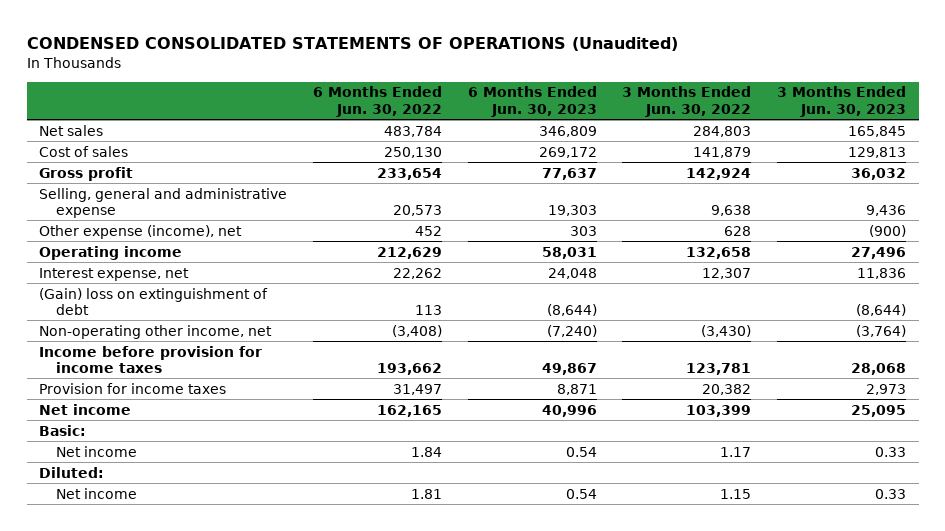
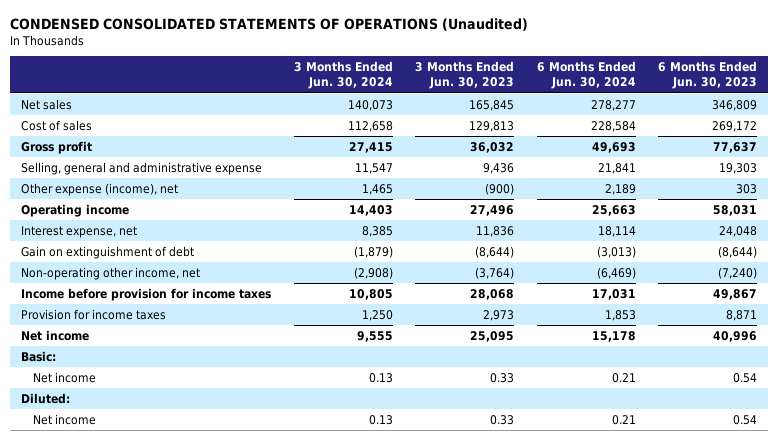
[313,86,443,117] 6 Months Ended Jun. 30, 2022 -> none
[622,86,752,117] 3 Months Ended Jun. 30, 2022 -> none
none -> [293,61,393,90] 3 Months Ended Jun. 30, 2024
none -> [536,61,636,90] 6 Months Ended Jun. 30, 2024
[39,287,269,316] (Gain) loss on extinguishment of debt -> [21,246,195,260] Gain on extinguishment of debt

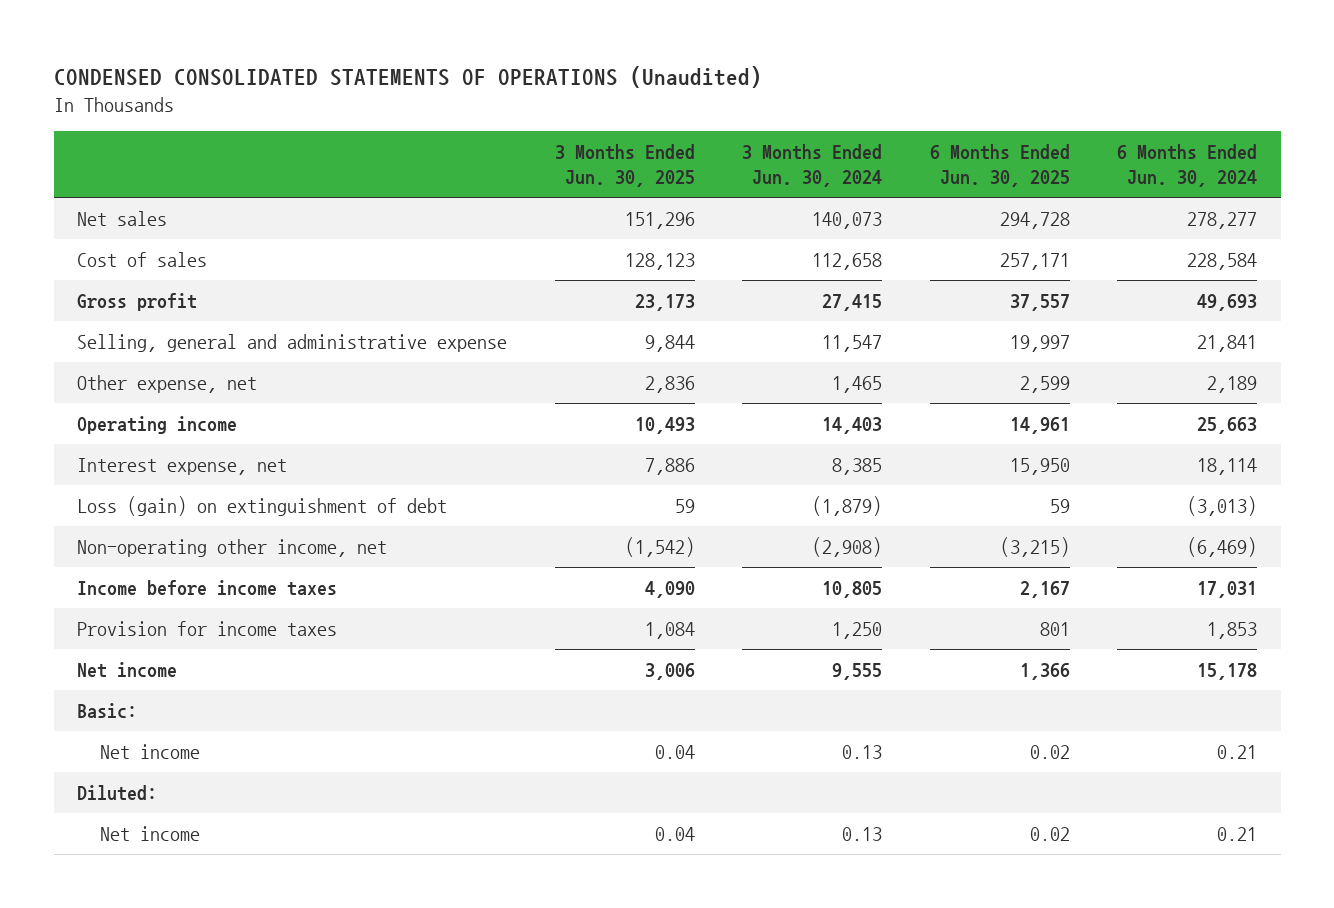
[415,61,515,90] 3 Months Ended Jun. 30, 2023 -> none
[657,61,757,90] 6 Months Ended Jun. 30, 2023 -> none
none -> [554,143,695,188] 3 Months Ended Jun. 30, 2025
none -> [929,143,1070,188] 6 Months Ended Jun. 30, 2025
[21,183,179,197] Other expense (income), net -> [77,374,258,393] Other expense, net
[21,246,195,260] Gain on extinguishment of debt -> [77,495,448,516] Loss (gain) on extinguishment of debt
[21,288,272,302] Income before provision for income taxes -> [77,579,338,596] Income before income taxes

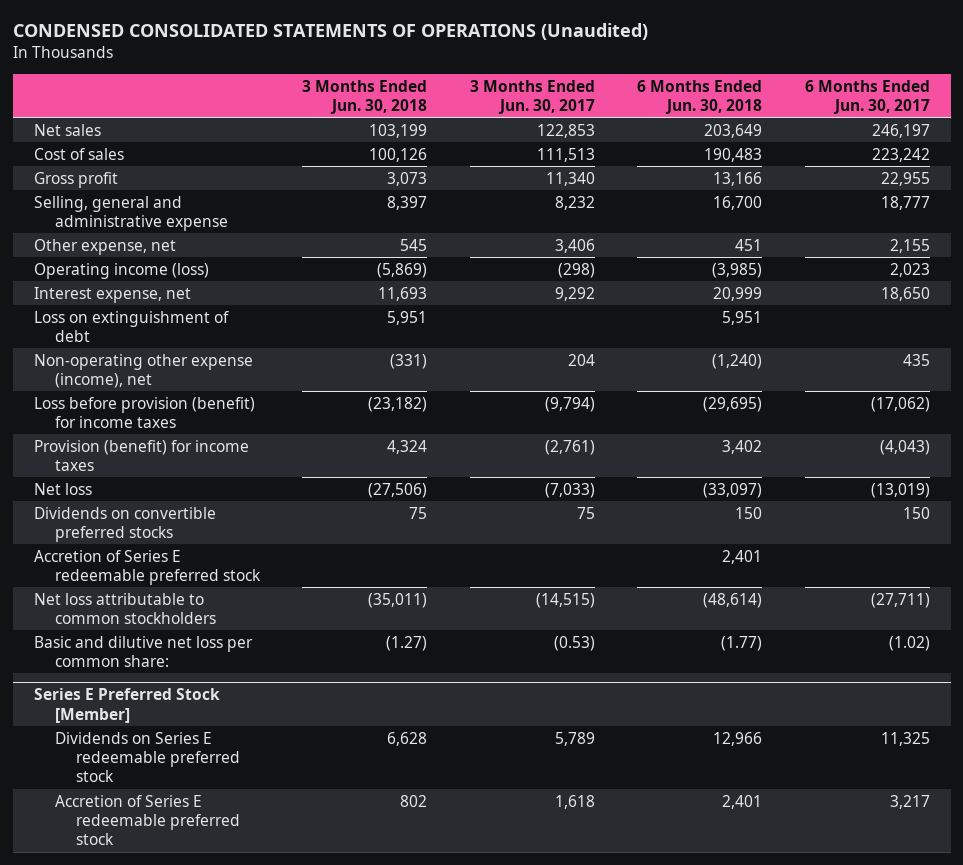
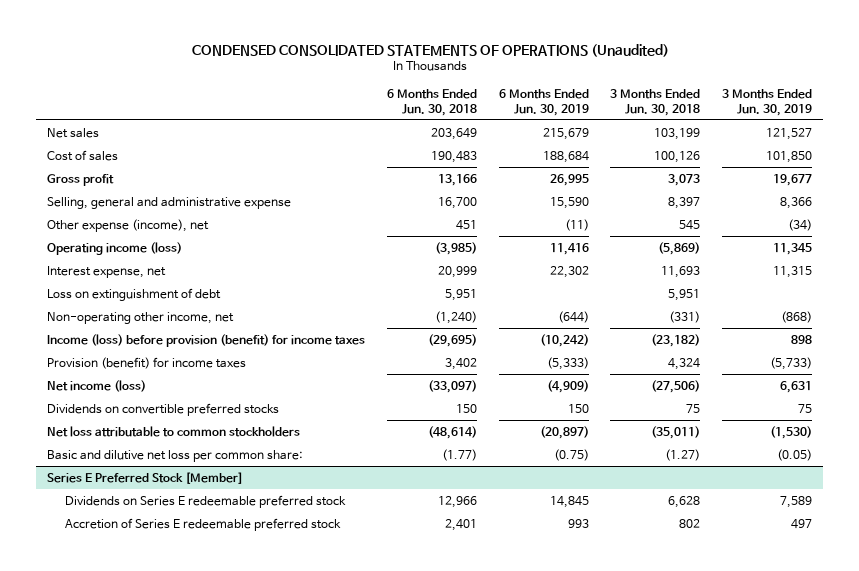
[469,79,595,115] 3 Months Ended Jun. 30, 2017 -> none
[804,79,930,115] 6 Months Ended Jun. 30, 2017 -> none
none -> [498,88,589,116] 6 Months Ended Jun. 30, 2019
none -> [722,88,813,116] 3 Months Ended Jun. 30, 2019
[33,238,176,255] Other expense, net -> [47,218,210,232] Other expense (income), net
[33,353,253,388] Non-operating other expense (income), net -> [47,311,235,324] Non-operating other income, net
[33,396,255,428] Loss before provision (benefit) for income taxes -> [47,333,366,347] Income (loss) before provision (benefit) for income taxes
[33,482,92,495] Net loss -> [47,379,147,392] Net income (loss)
[33,549,261,585] Accretion of Series E redeemable preferred stock -> none

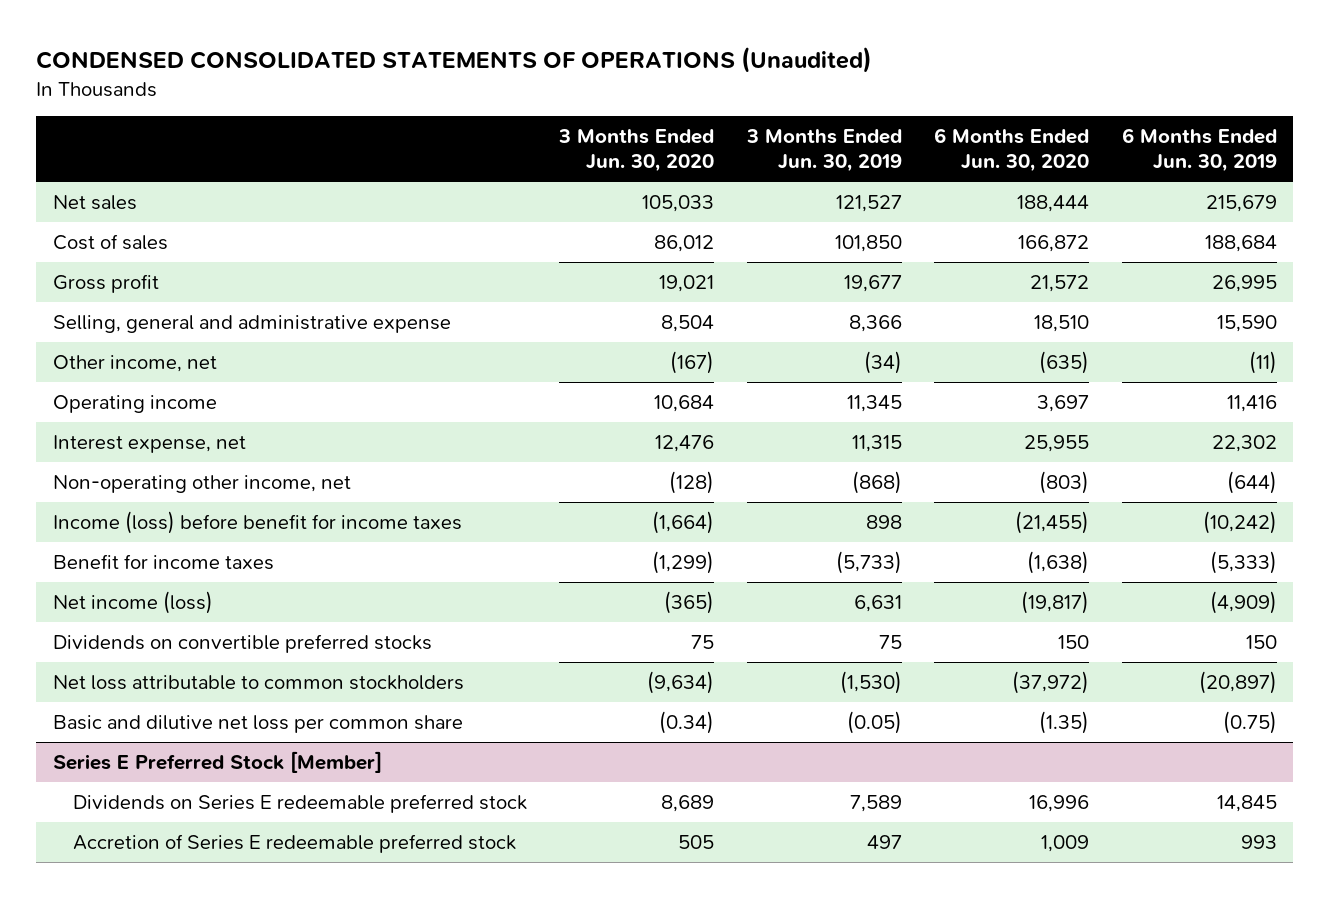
[386,88,477,116] 6 Months Ended Jun. 30, 2018 -> none
[610,88,701,116] 3 Months Ended Jun. 30, 2018 -> none
none -> [558,128,715,173] 3 Months Ended Jun. 30, 2020
none -> [934,127,1090,173] 6 Months Ended Jun. 30, 2020
[47,218,210,232] Other expense (income), net -> [52,354,217,372] Other income, net
[47,241,183,255] Operating income (loss) -> [52,394,217,413] Operating income
[47,287,222,301] Loss on extinguishment of debt -> none
[47,333,366,347] Income (loss) before provision (benefit) for income taxes -> [52,510,462,534] Income (loss) before benefit for income taxes
[47,356,247,369] Provision (benefit) for income taxes -> [52,553,274,570] Benefit for income taxes
[47,449,304,462] Basic and dilutive net loss per common share: -> [52,714,463,733] Basic and dilutive net loss per common share

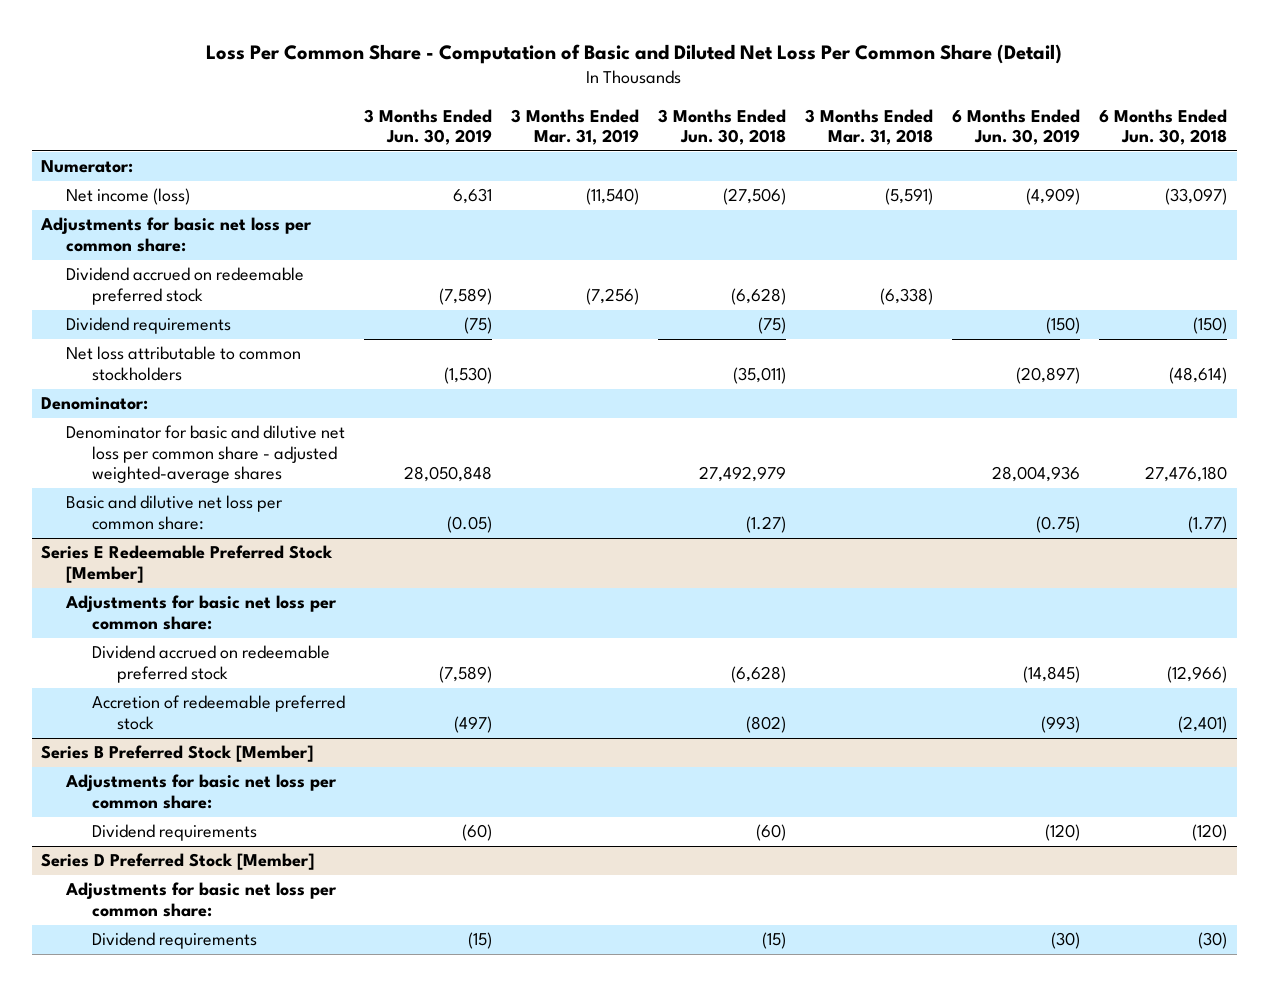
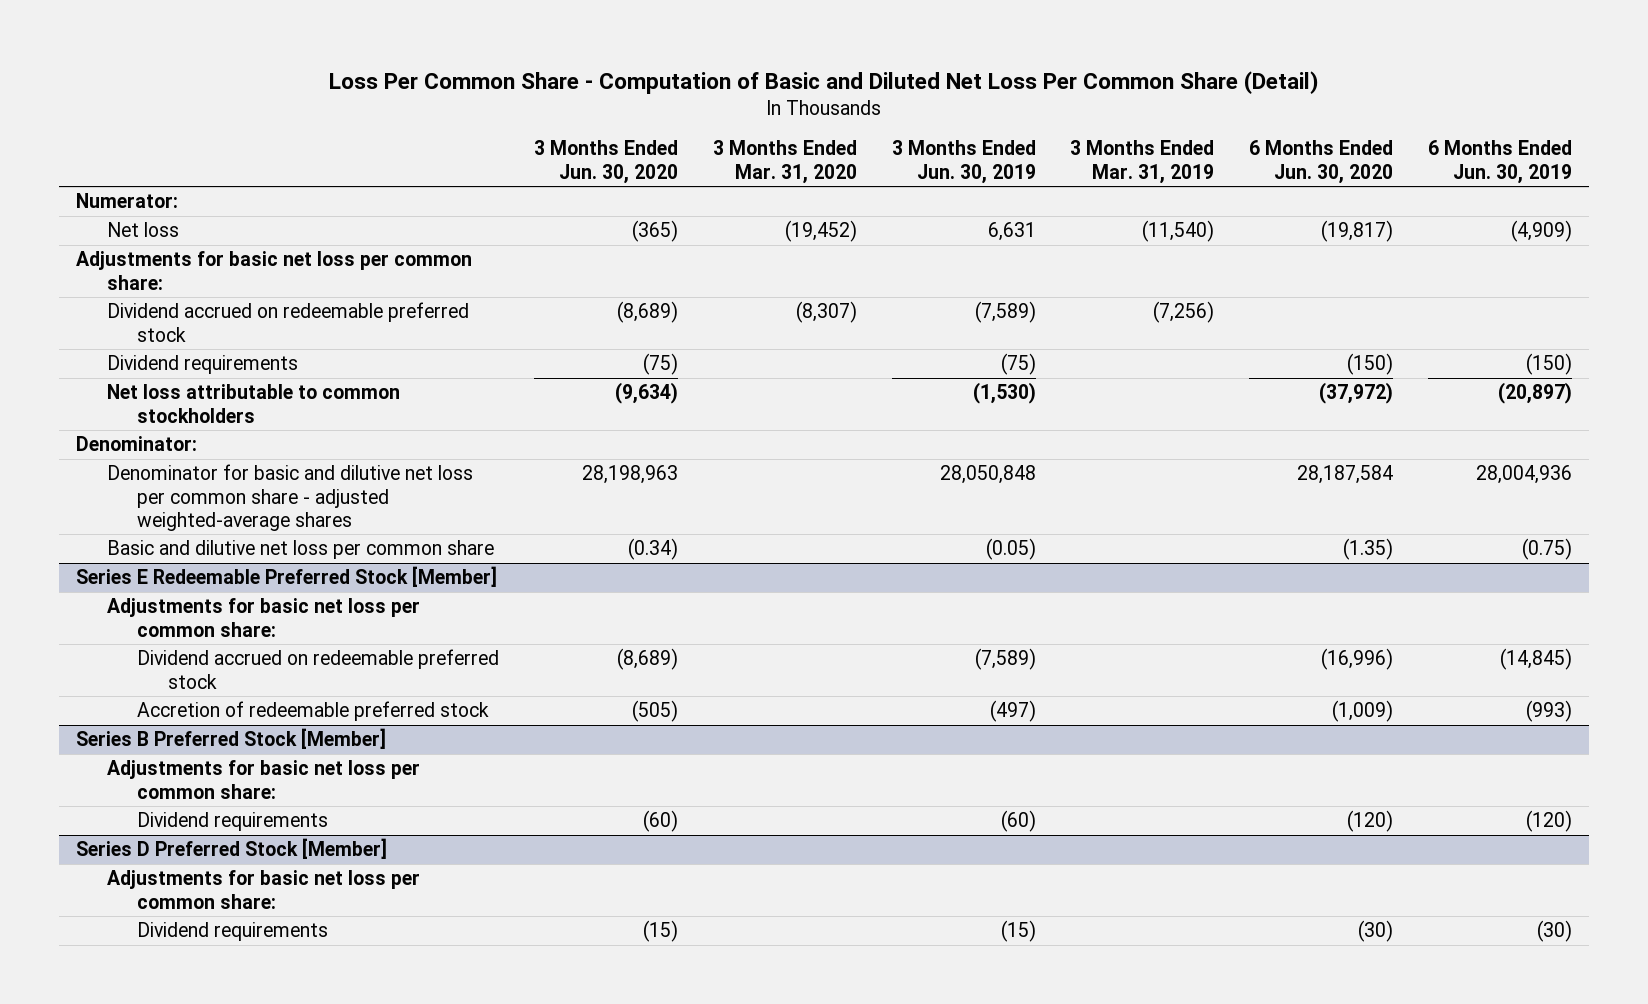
[658,108,787,146] 3 Months Ended Jun. 30, 2018 -> none
[805,108,934,146] 3 Months Ended Mar. 31, 2018 -> none
[1099,108,1228,146] 6 Months Ended Jun. 30, 2018 -> none
none -> [534,140,679,184] 3 Months Ended Jun. 30, 2020
none -> [712,140,857,184] 3 Months Ended Mar. 31, 2020
none -> [1249,140,1394,184] 6 Months Ended Jun. 30, 2020
[66,188,191,206] Net income (loss) -> [106,222,179,238] Net loss
[66,495,284,530] Basic and dilutive net loss per common share: -> [106,540,494,560] Basic and dilutive net loss per common share

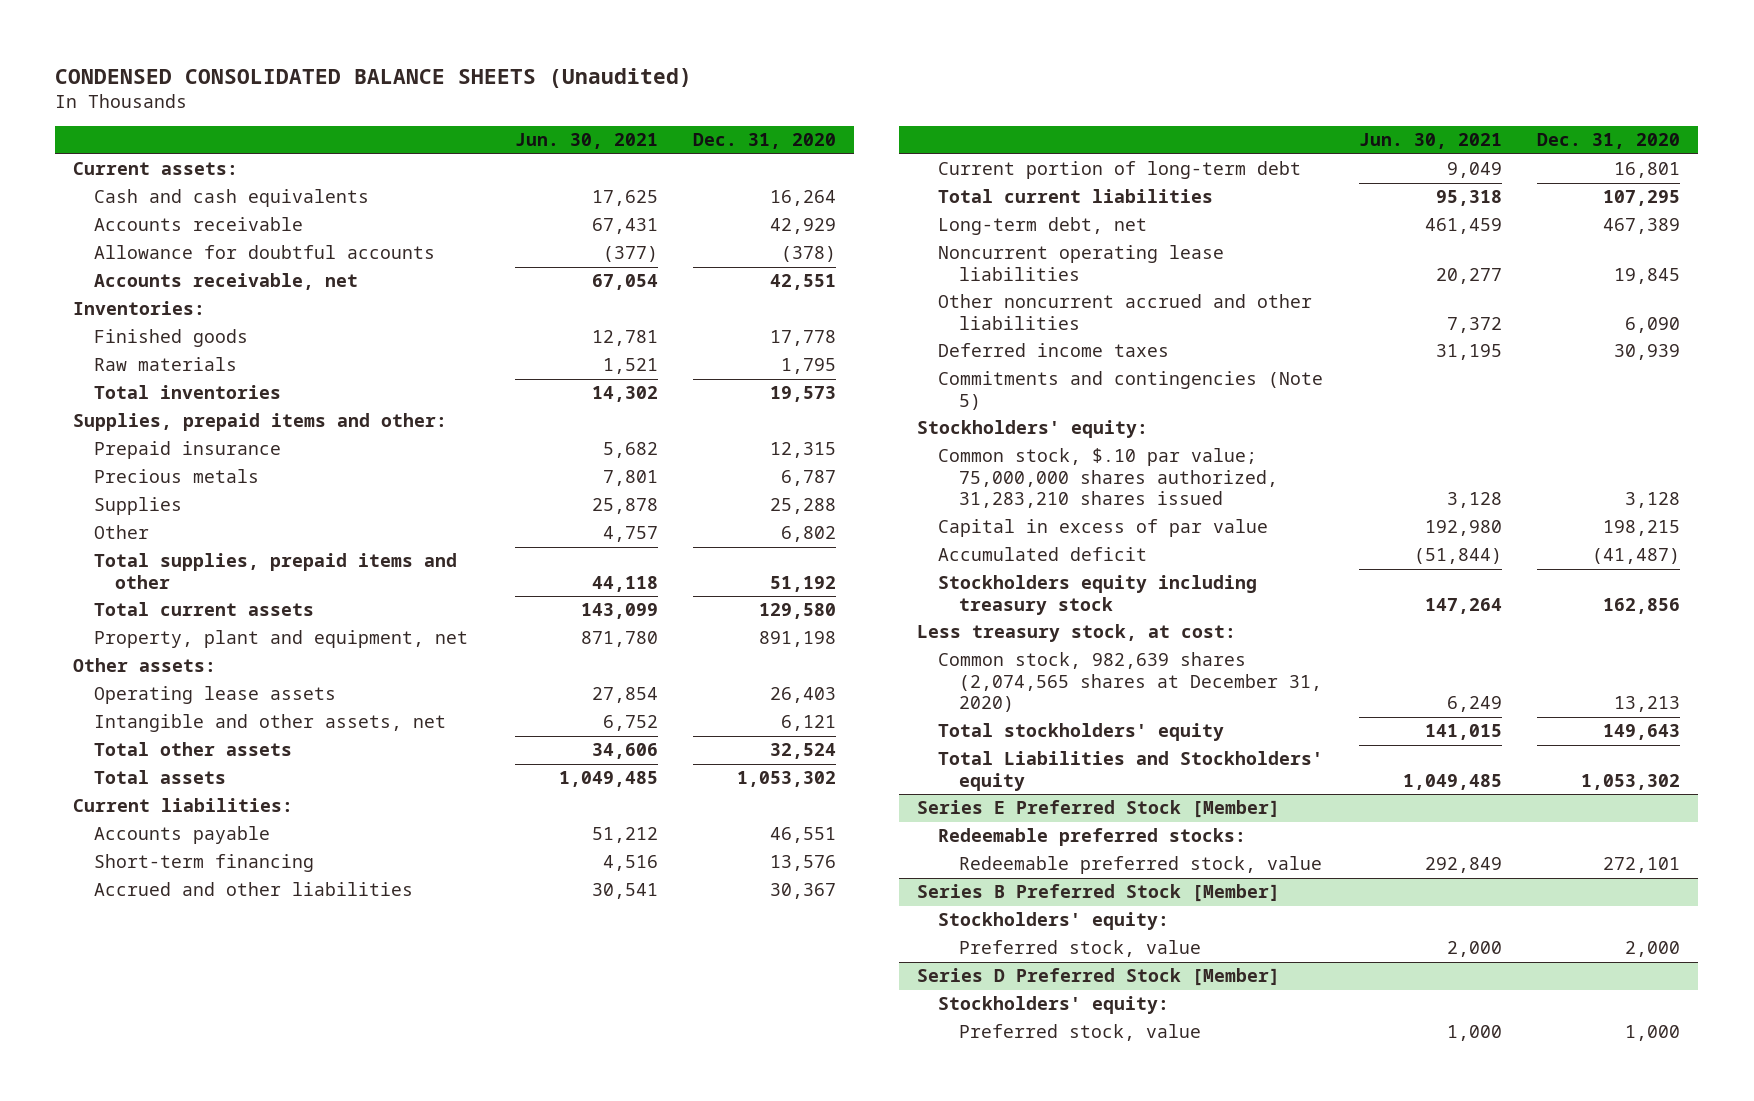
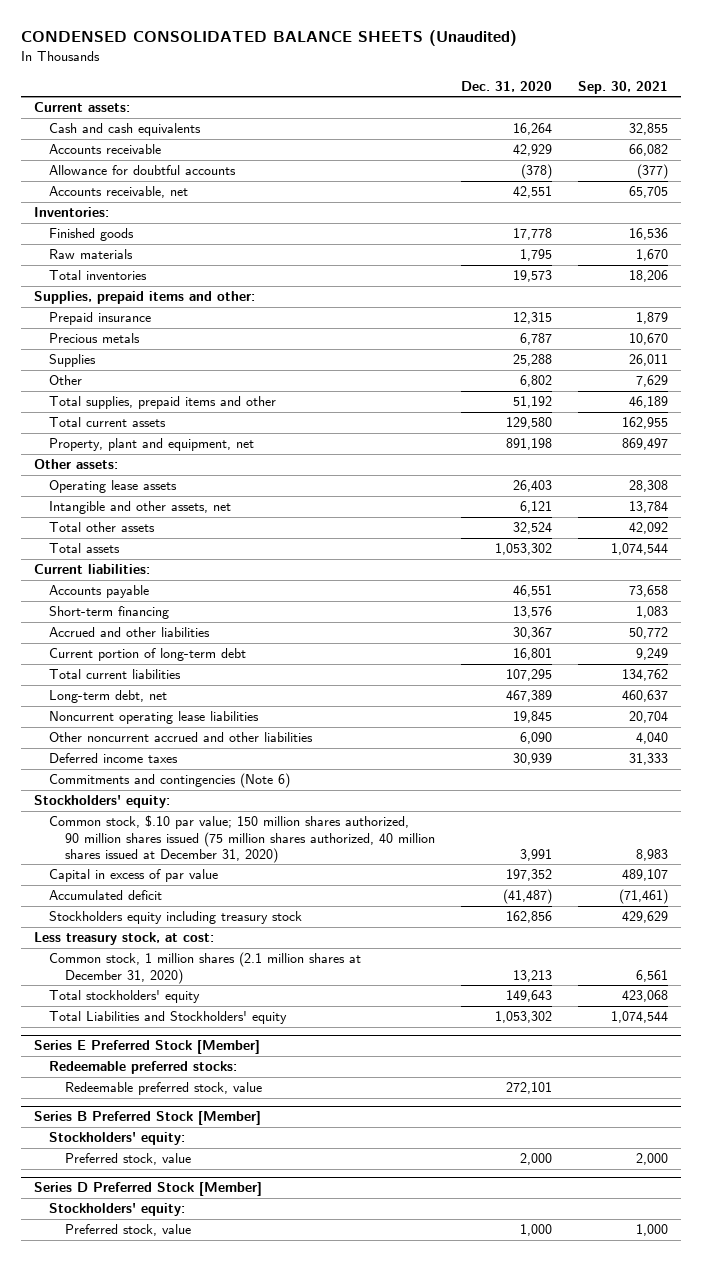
[514,133,658,150] Jun. 30, 2021 -> none
none -> [578,80,669,94] Sep. 30, 2021
[938,371,1324,410] Commitments and contingencies (Note 5) -> [49,773,291,789] Commitments and contingencies (Note 6)
[938,448,1279,509] Common stock, $.10 par value; 75,000,000 shares authorized, 31,283,210 shares issued -> [49,815,436,864] Common stock, $.10 par value; 150 million shares authorized, 90 million shares issued (75 million shares authorized, 40 million shares issued at December 31, 2020)
[1625,492,1681,509] 3,128 -> [520,849,553,862] 3,991
[1603,520,1681,537] 198,215 -> [506,869,553,882] 197,352
[938,652,1323,713] Common stock, 982,639 shares (2,074,565 shares at December 31, 2020) -> [49,952,362,984] Common stock, 1 million shares (2.1 million shares at December 31, 2020)

